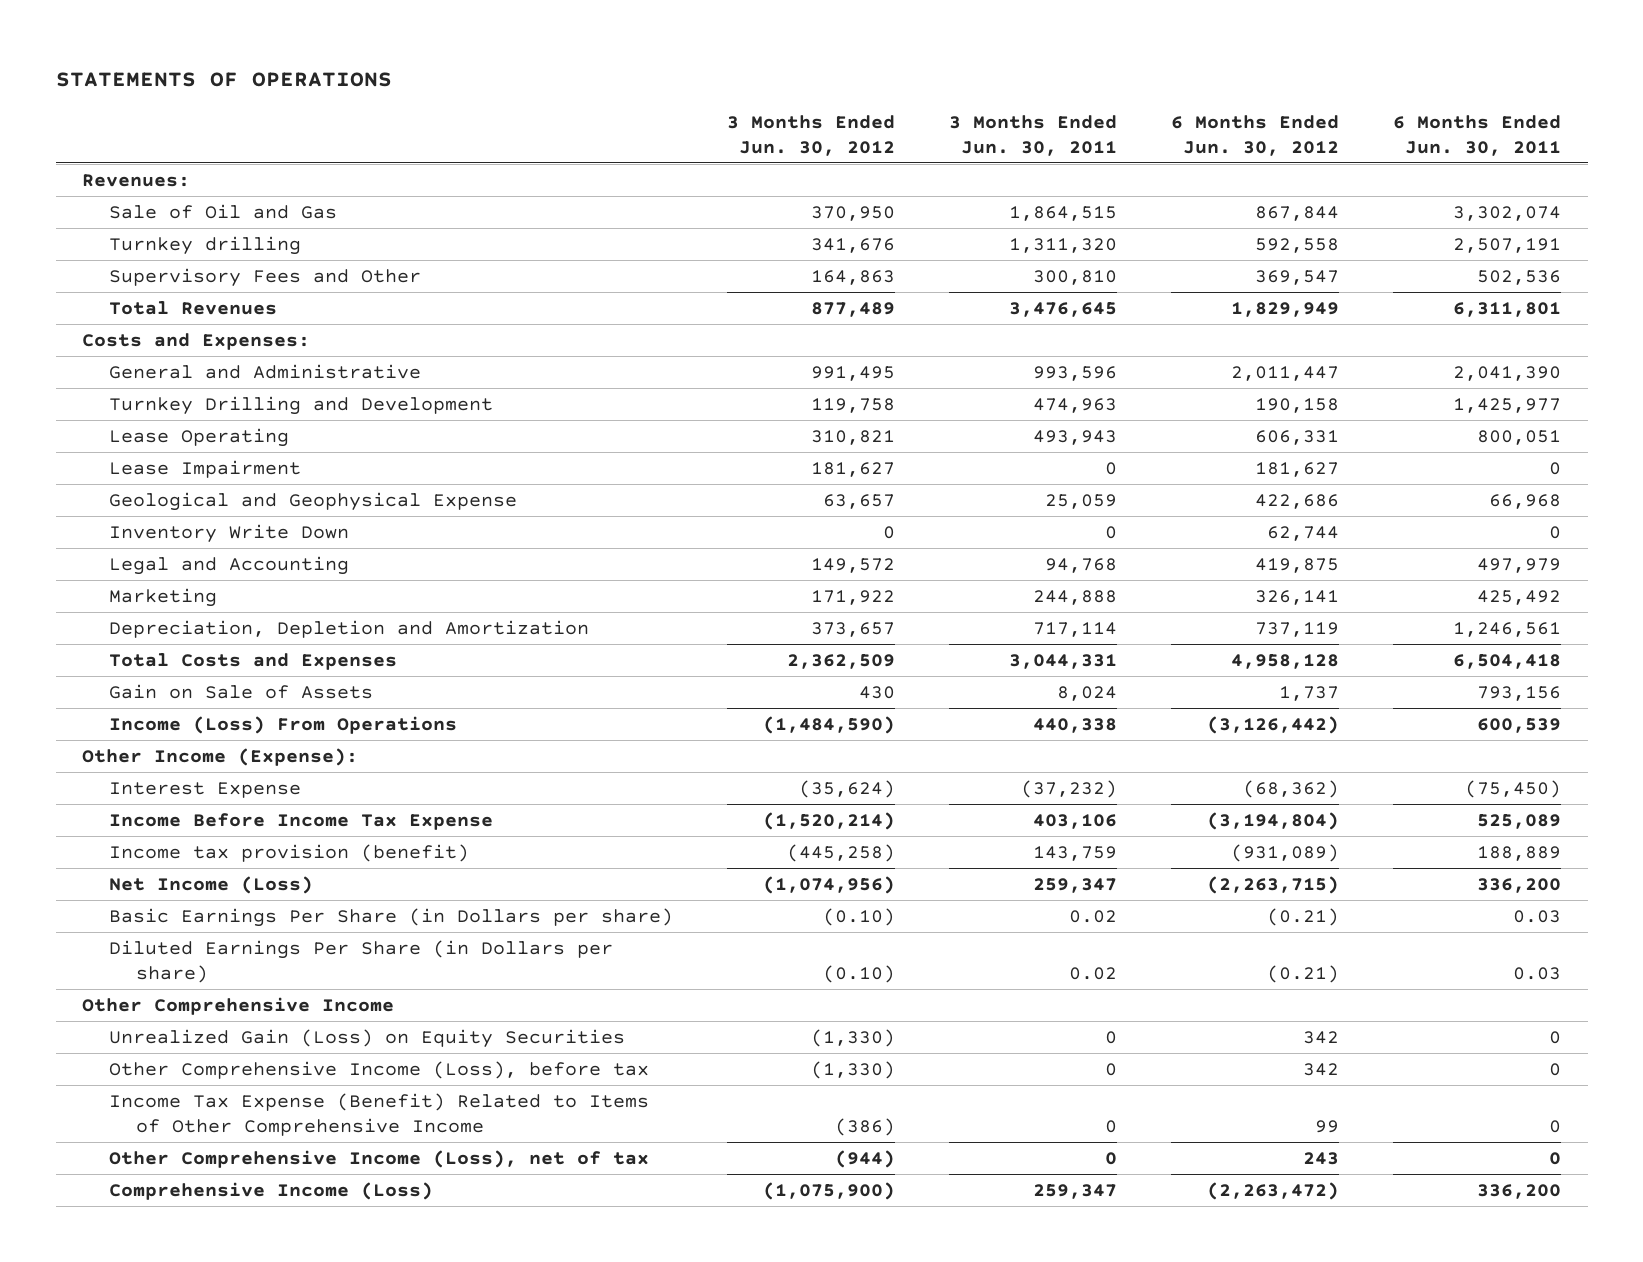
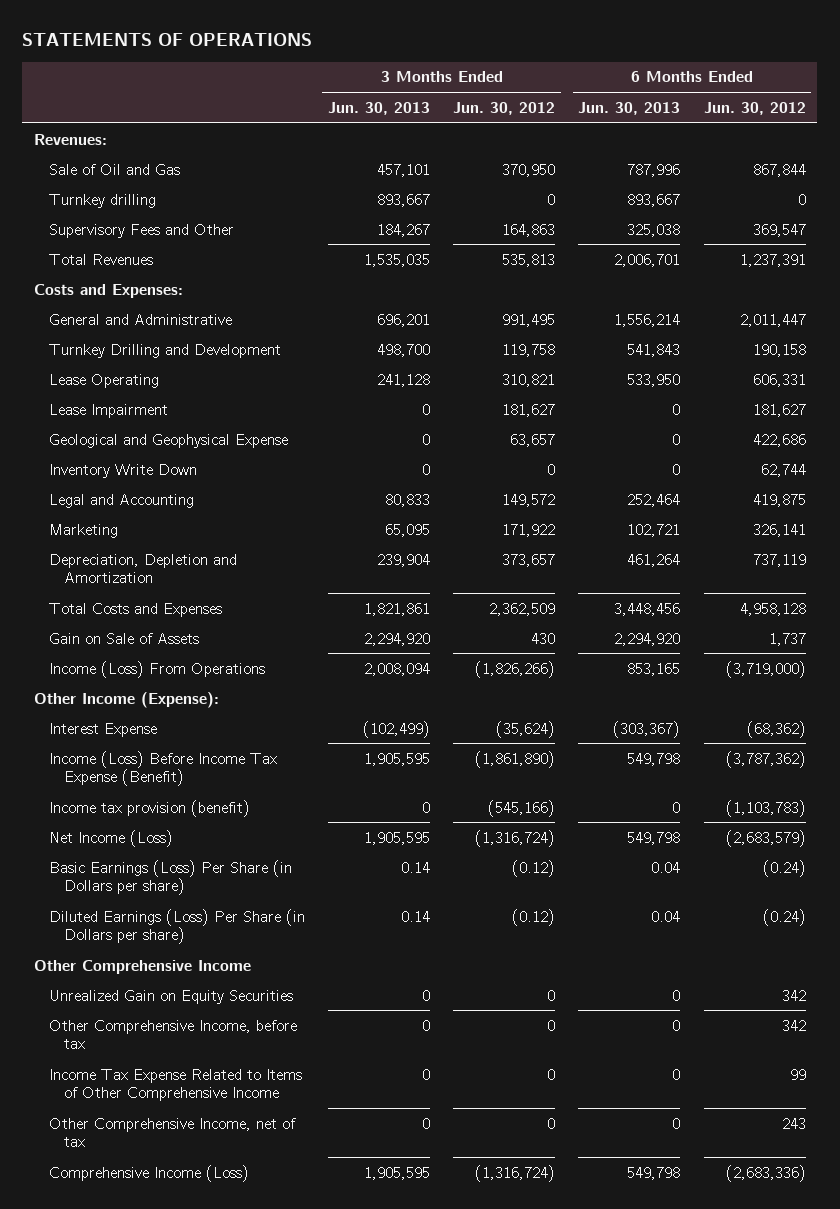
[949,114,1118,156] 3 Months Ended Jun. 30, 2011 -> none
[1392,114,1561,156] 6 Months Ended Jun. 30, 2011 -> none
none -> [328,101,431,115] Jun. 30, 2013
none -> [578,101,681,115] Jun. 30, 2013
[811,237,896,253] 341,676 -> [547,193,556,205] 0
[1254,237,1339,253] 592,558 -> [797,193,806,205] 0
[811,301,896,317] 877,489 -> [502,253,556,267] 535,813
[1230,301,1339,317] 1,829,949 -> [739,253,806,267] 1,237,391
[763,715,896,734] (1,484,590) -> [475,660,556,678] (1,826,266)
[1206,715,1339,734] (3,126,442) -> [725,660,806,678] (3,719,000)
[109,812,494,830] Income Before Income Tax Expense -> [48,750,277,787] Income (Loss) Before Income Tax Expense (Benefit)
[763,811,896,830] (1,520,214) -> [475,750,556,768] (1,861,890)
[1206,811,1339,830] (3,194,804) -> [725,750,806,768] (3,787,362)
[787,843,896,862] (445,258) -> [488,799,556,817] (545,166)
[1230,843,1339,862] (931,089) -> [725,799,806,817] (1,103,783)
[763,875,896,894] (1,074,956) -> [475,829,556,847] (1,316,724)
[1206,875,1339,894] (2,263,715) -> [725,829,806,847] (2,683,579)
[109,907,674,927] Basic Earnings Per Share (in Dollars per share) -> [48,859,292,896] Basic Earnings (Loss) Per Share (in Dollars per share)
[823,907,896,926] (0.10) -> [512,859,556,877] (0.12)
[1266,907,1339,926] (0.21) -> [762,859,806,877] (0.24)
[109,939,614,983] Diluted Earnings Per Share (in Dollars per share) -> [48,908,305,945] Diluted Earnings (Loss) Per Share (in Dollars per share)
[823,964,896,983] (0.10) -> [512,908,556,926] (0.12)
[1266,964,1339,983] (0.21) -> [762,908,806,926] (0.24)
[109,1028,626,1048] Unrealized Gain (Loss) on Equity Securities -> [48,989,293,1004] Unrealized Gain on Equity Securities
[811,1028,896,1047] (1,330) -> [547,989,556,1001] 0
[109,1060,650,1079] Other Comprehensive Income (Loss), before tax -> [48,1019,297,1050] Other Comprehensive Income, before tax
[811,1060,896,1079] (1,330) -> [547,1019,556,1031] 0
[109,1092,650,1136] Income Tax Expense (Benefit) Related to Items of Other Comprehensive Income -> [48,1068,302,1102] Income Tax Expense Related to Items of Other Comprehensive Income
[835,1117,896,1136] (386) -> [547,1068,556,1080] 0
[109,1149,650,1168] Other Comprehensive Income (Loss), net of tax -> [48,1117,296,1148] Other Comprehensive Income, net of tax
[835,1149,896,1168] (944) -> [547,1117,556,1129] 0
[763,1181,896,1200] (1,075,900) -> [475,1164,556,1182] (1,316,724)
[1206,1181,1339,1200] (2,263,472) -> [725,1164,806,1182] (2,683,336)

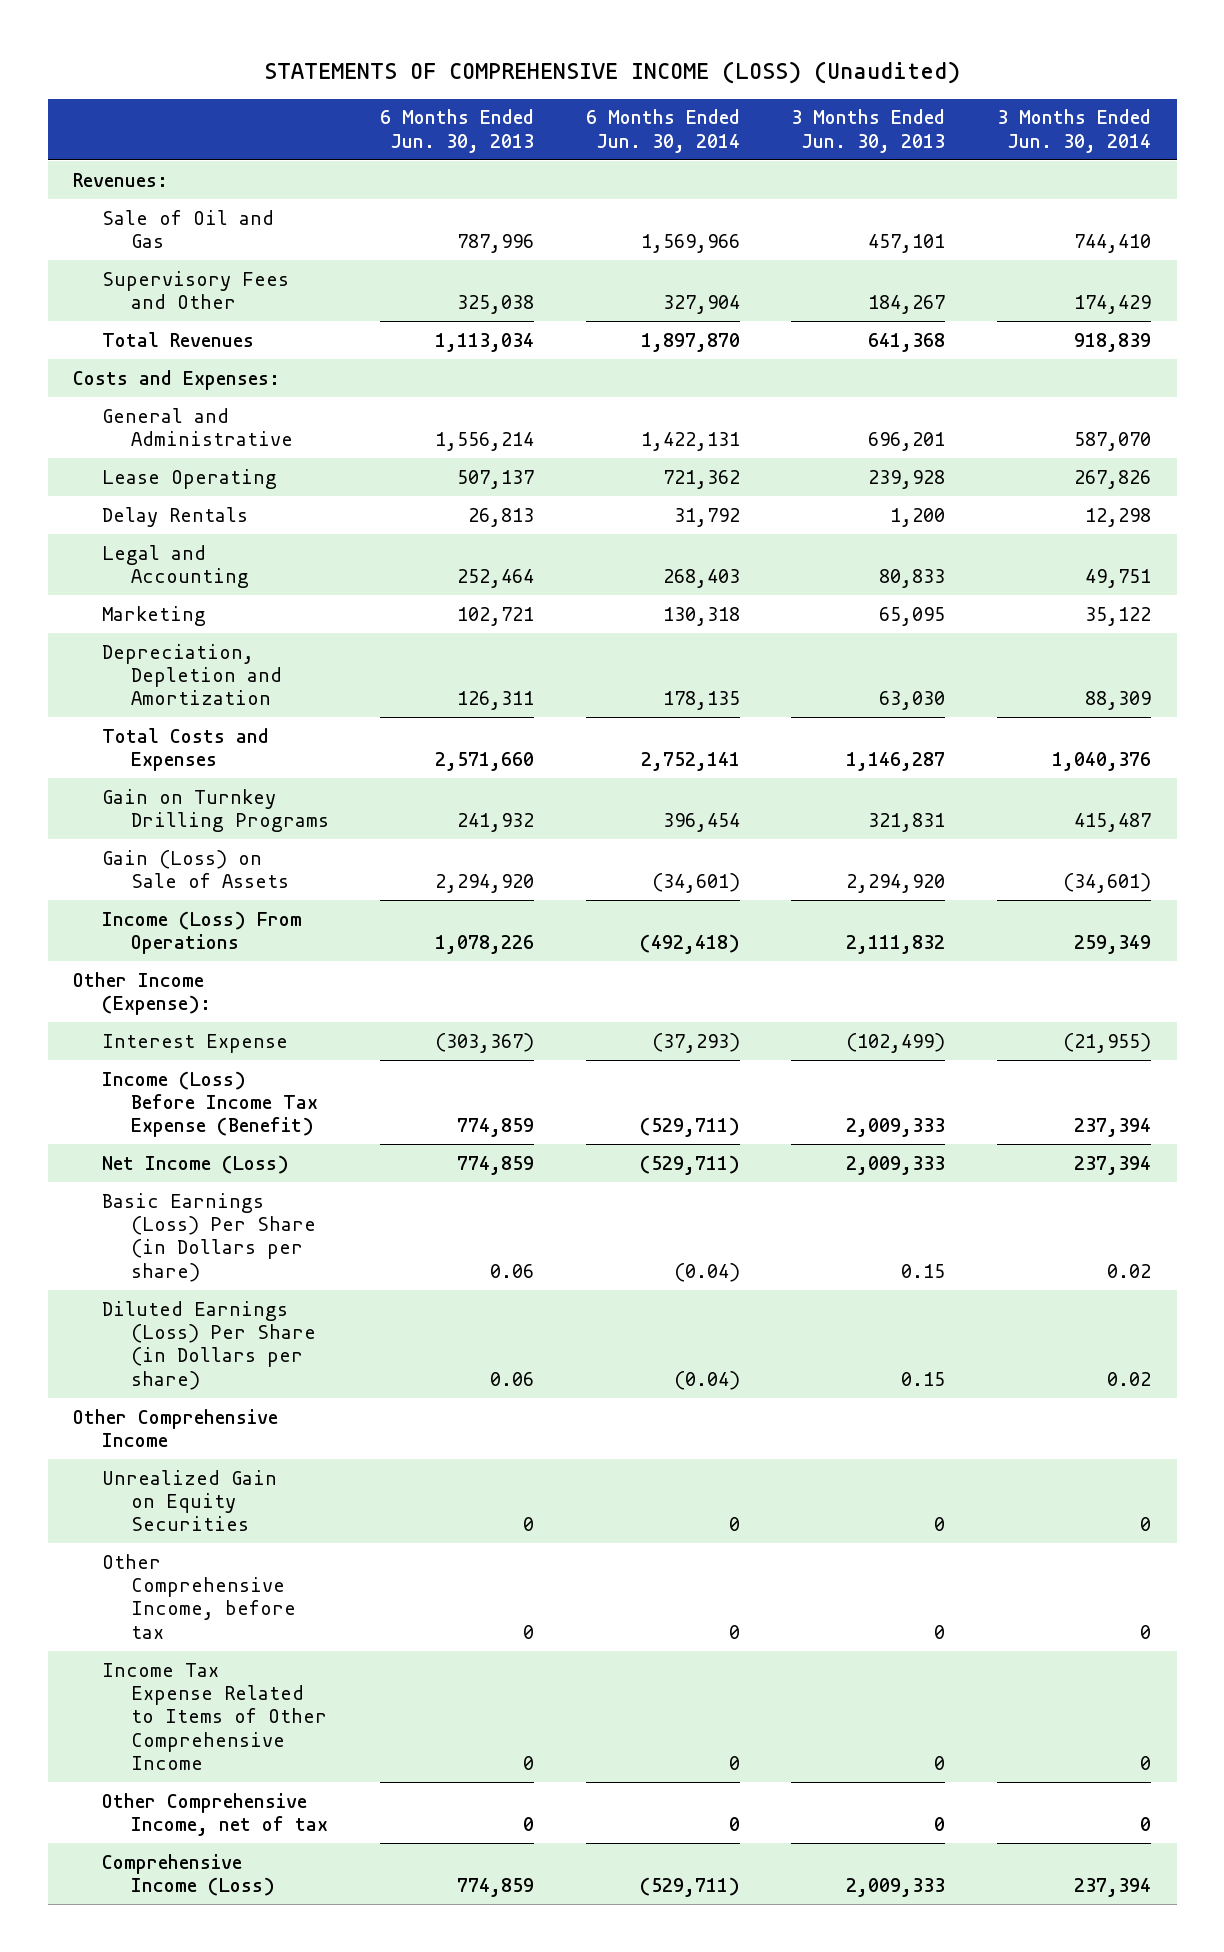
[22,33,313,47] STATEMENTS OF OPERATIONS -> [264,60,961,84] STATEMENTS OF COMPREHENSIVE INCOME (LOSS) (Unaudited)
[453,101,556,115] Jun. 30, 2012 -> none
[703,101,806,115] Jun. 30, 2012 -> none
none -> [585,109,740,153] 6 Months Ended Jun. 30, 2014
none -> [997,109,1152,153] 3 Months Ended Jun. 30, 2014
[48,193,156,208] Turnkey drilling -> none
[364,253,431,267] 1,535,035 -> [868,332,946,352] 641,368
[614,253,681,267] 2,006,701 -> [435,332,535,352] 1,113,034
[48,343,281,358] Turnkey Drilling and Development -> none
[48,403,168,418] Lease Impairment -> none
[48,433,288,448] Geological and Geophysical Expense -> none
[48,463,197,478] Inventory Write Down -> none
[377,373,431,387] 241,128 -> [868,469,946,489] 239,928
[627,373,681,387] 533,950 -> [457,469,535,489] 507,137
none -> [101,506,248,527] Delay Rentals
[377,553,431,567] 239,904 -> [879,691,946,711] 63,030
[627,553,681,567] 461,264 -> [457,691,535,711] 126,311
[364,602,431,616] 1,821,861 -> [846,752,946,772] 1,146,287
[614,602,681,616] 3,448,456 -> [435,752,535,772] 2,571,660
none -> [101,788,329,833] Gain on Turnkey Drilling Programs
[48,632,199,644] Gain on Sale of Assets -> [101,849,289,889] Gain (Loss) on Sale of Assets
[364,662,431,676] 2,008,094 -> [846,935,946,955] 2,111,832
[627,662,681,676] 853,165 -> [435,935,535,955] 1,078,226
[48,799,250,817] Income tax provision (benefit) -> none
[364,752,431,766] 1,905,595 -> [846,1118,946,1138] 2,009,333
[627,752,681,766] 549,798 -> [457,1118,535,1138] 774,859
[364,831,431,845] 1,905,595 -> [846,1155,946,1175] 2,009,333
[627,831,681,845] 549,798 -> [457,1155,535,1175] 774,859
[401,861,431,873] 0.14 -> [901,1263,946,1278] 0.15
[651,861,681,873] 0.04 -> [490,1263,535,1278] 0.06
[401,910,431,922] 0.14 -> [901,1371,946,1386] 0.15
[651,910,681,922] 0.04 -> [490,1371,535,1386] 0.06
[364,1166,431,1180] 1,905,595 -> [846,1878,946,1898] 2,009,333
[627,1166,681,1180] 549,798 -> [457,1878,535,1898] 774,859

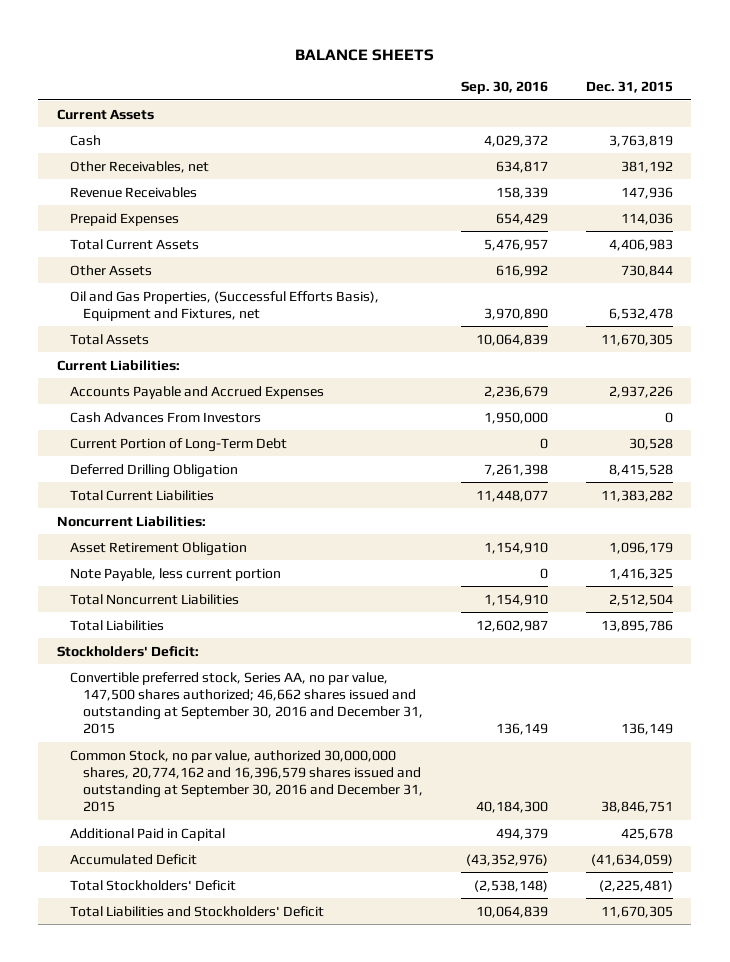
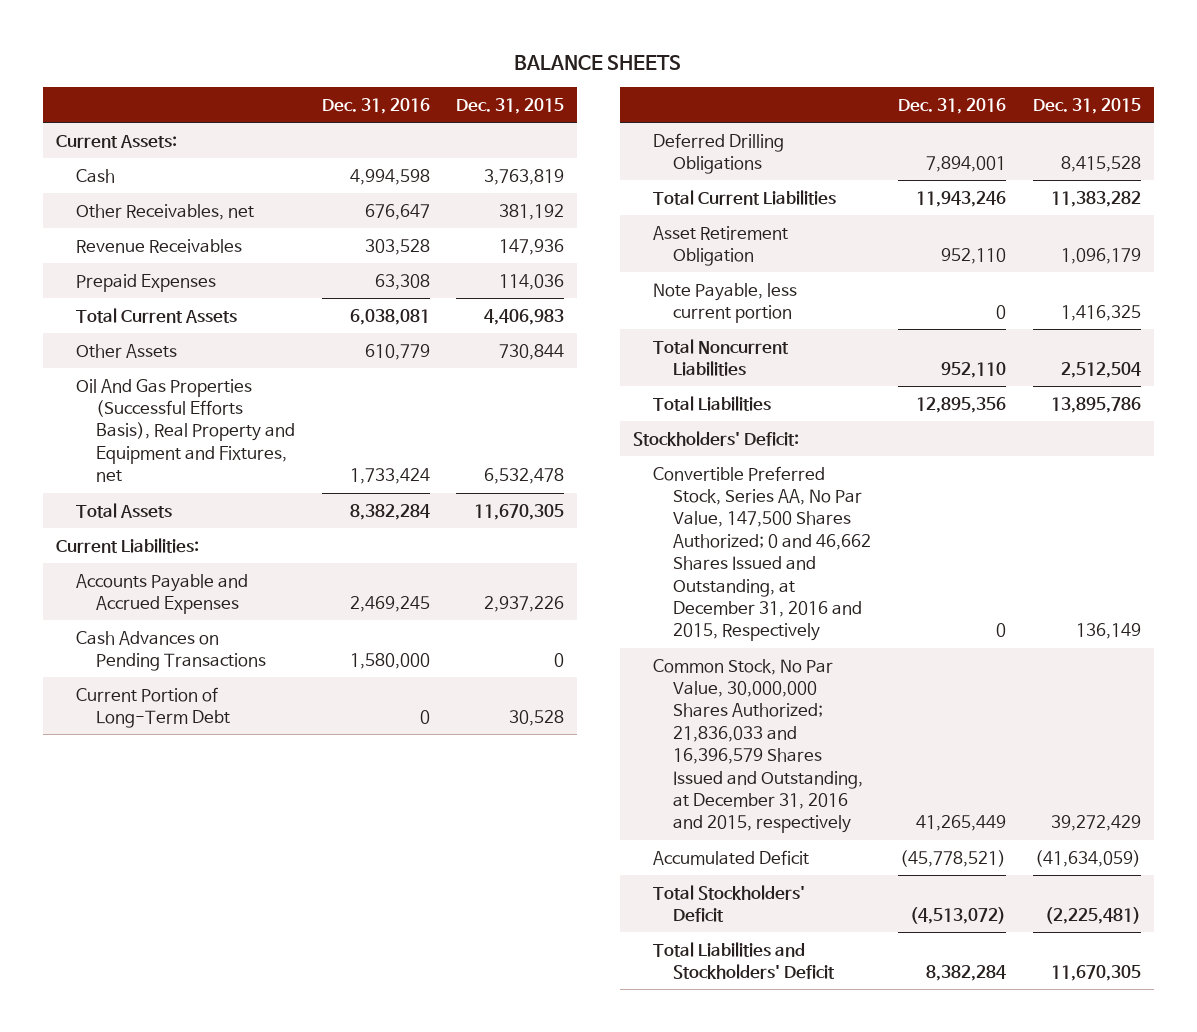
[460,81,548,95] Sep. 30, 2016 -> none
none -> [321,97,430,114] Dec. 31, 2016
[56,108,154,120] Current Assets -> [56,134,178,148] Current Assets:
[70,290,380,321] Oil and Gas Properties, (Successful Efforts Basis), Equipment and Fixtures, net -> [76,378,296,483] Oil And Gas Properties (Successful Efforts Basis), Real Property and Equipment and Fixtures, net
[70,411,262,423] Cash Advances From Investors -> [76,630,267,672] Cash Advances on Pending Transactions
[70,463,239,478] Deferred Drilling Obligation -> [653,132,785,175] Deferred Drilling Obligations
[56,515,206,527] Noncurrent Liabilities: -> none
[70,827,226,841] Additional Paid in Capital -> none
[70,671,424,735] Convertible preferred stock, Series AA, no par value, 147,500 shares authorized; 46,662 shares issued and outstanding at September 30, 2016 and December 31, 2015 -> [653,465,872,642] Convertible Preferred Stock, Series AA, No Par Value, 147,500 Shares Authorized; 0 and 46,662 Shares Issued and Outstanding, at December 31, 2016 and 2015, Respectively
[70,749,424,813] Common Stock, no par value, authorized 30,000,000 shares, 20,774,162 and 16,396,579 shares issued and outstanding at September 30, 2016 and December 31, 2015 -> [653,658,864,834] Common Stock, No Par Value, 30,000,000 Shares Authorized; 21,836,033 and 16,396,579 Shares Issued and Outstanding, at December 31, 2016 and 2015, respectively
[600,801,673,814] 38,846,751 -> [1050,815,1141,832] 39,272,429

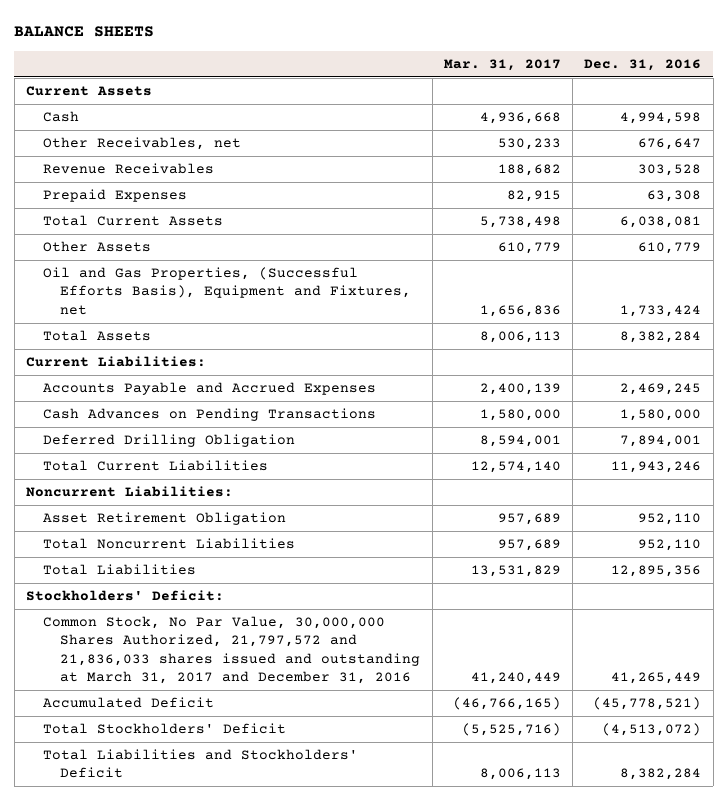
[455,97,564,114] Dec. 31, 2015 -> none
none -> [443,58,561,71] Mar. 31, 2017
[56,134,178,148] Current Assets: -> [26,86,153,97] Current Assets
[76,378,296,483] Oil And Gas Properties (Successful Efforts Basis), Real Property and Equipment and Fixtures, net -> [43,267,412,315] Oil and Gas Properties, (Successful Efforts Basis), Equipment and Fixtures, net
[76,686,231,729] Current Portion of Long-Term Debt -> none
[653,132,785,175] Deferred Drilling Obligations -> [43,434,296,448] Deferred Drilling Obligation
none -> [26,486,234,498] Noncurrent Liabilities:
[653,282,798,324] Note Payable, less current portion -> none
[653,465,872,642] Convertible Preferred Stock, Series AA, No Par Value, 147,500 Shares Authorized; 0 and 46,662 Shares Issued and Outstanding, at December 31, 2016 and 2015, Respectively -> none
[653,658,864,834] Common Stock, No Par Value, 30,000,000 Shares Authorized; 21,836,033 and 16,396,579 Shares Issued and Outstanding, at December 31, 2016 and 2015, respectively -> [43,616,421,684] Common Stock, No Par Value, 30,000,000 Shares Authorized, 21,797,572 and 21,836,033 shares issued and outstanding at March 31, 2017 and December 31, 2016

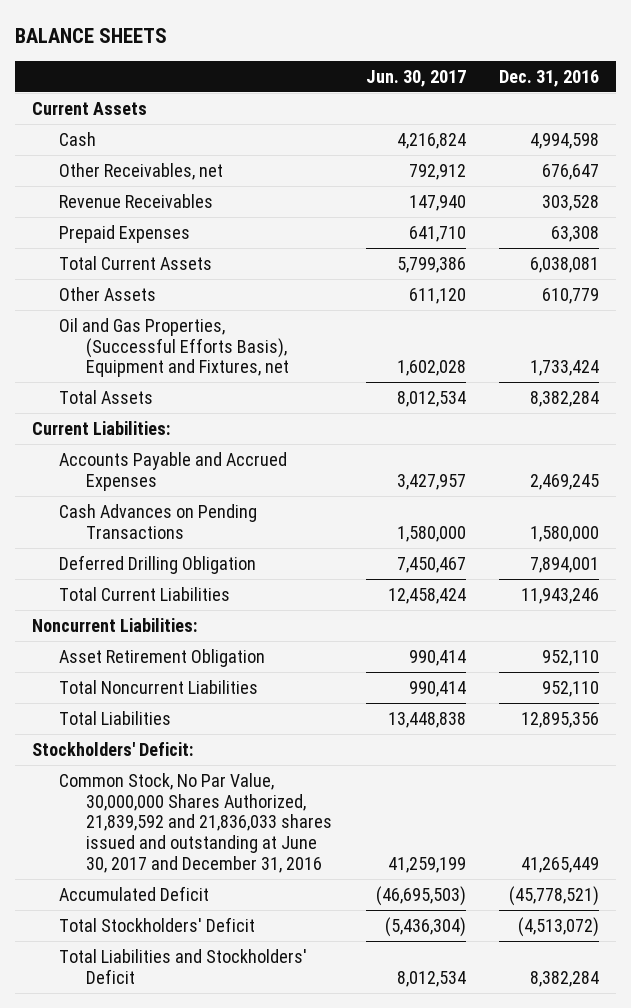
[443,58,561,71] Mar. 31, 2017 -> none
none -> [365,69,466,87] Jun. 30, 2017
[43,616,421,684] Common Stock, No Par Value, 30,000,000 Shares Authorized, 21,797,572 and 21,836,033 shares issued and outstanding at March 31, 2017 and December 31, 2016 -> [59,772,332,874] Common Stock, No Par Value, 30,000,000 Shares Authorized, 21,839,592 and 21,836,033 shares issued and outstanding at June 30, 2017 and December 31, 2016

